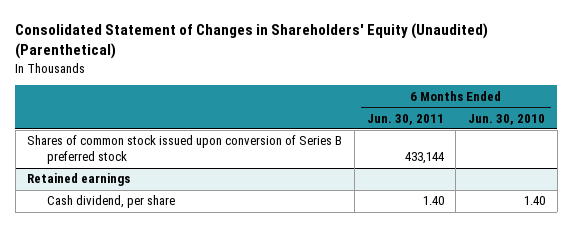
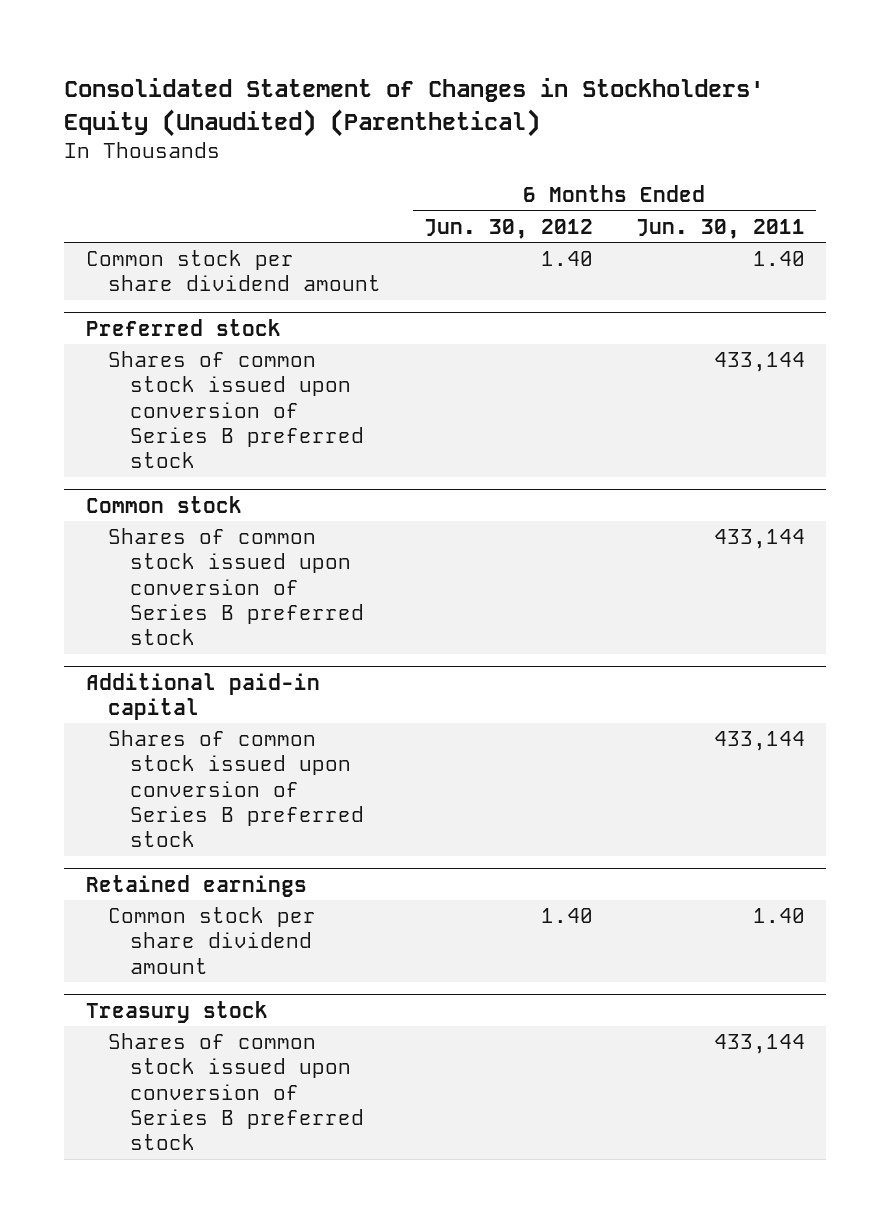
[15,23,489,60] Consolidated Statement of Changes in Shareholders' Equity (Unaudited) (Parenthetical) -> [64,77,765,137] Consolidated Statement of Changes in Stockholders' Equity (Unaudited) (Parenthetical)
[467,113,545,125] Jun. 30, 2010 -> none
none -> [423,218,593,239] Jun. 30, 2012
none -> [85,250,381,292] Common stock per share dividend amount
none -> [85,318,281,336] Preferred stock
none -> [85,495,242,513] Common stock
none -> [107,528,364,646] Shares of common stock issued upon conversion of Series B preferred stock
none -> [85,672,320,720] Additional paid-in capital
none -> [107,730,364,848] Shares of common stock issued upon conversion of Series B preferred stock
[46,195,175,209] Cash dividend, per share -> [107,907,316,974] Common stock per share dividend amount
none -> [85,1000,268,1023] Treasury stock
none -> [107,1033,364,1151] Shares of common stock issued upon conversion of Series B preferred stock

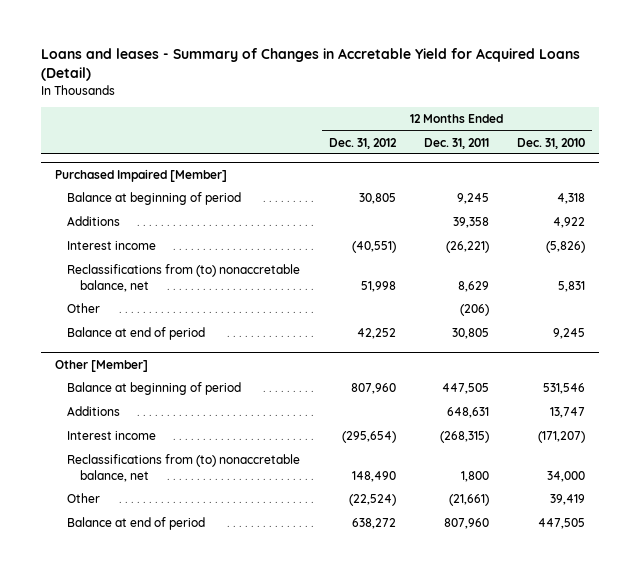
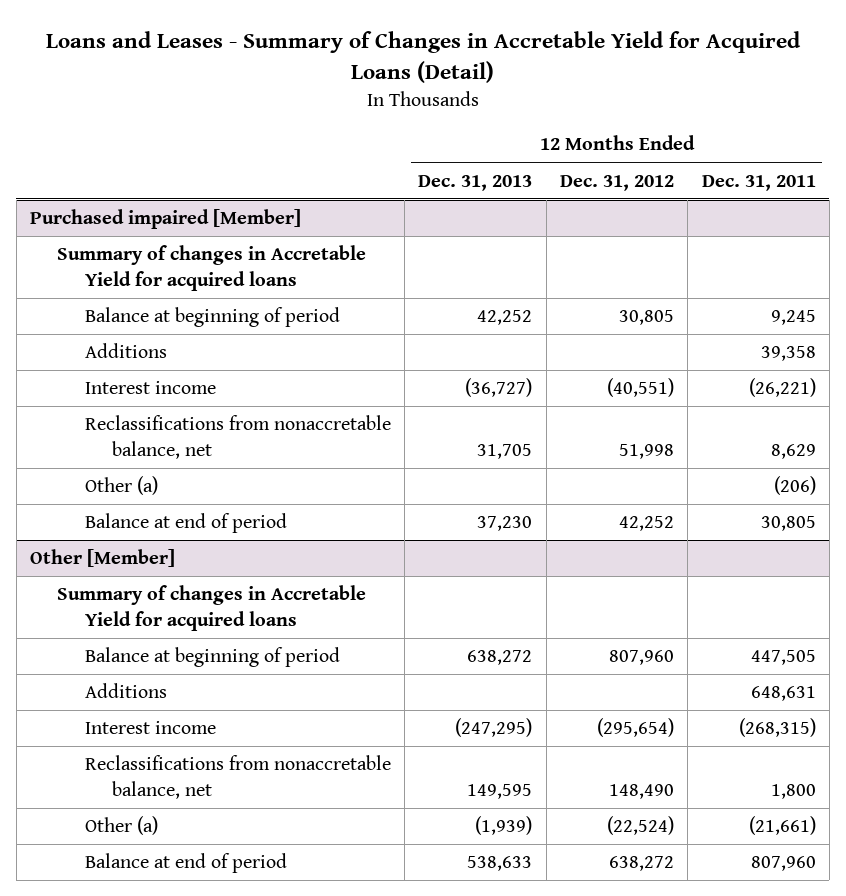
[40,48,580,82] Loans and leases - Summary of Changes in Accretable Yield for Acquired Loans (Detail) -> [45,30,801,83] Loans and Leases - Summary of Changes in Accretable Yield for Acquired Loans (Detail)
[516,137,585,149] Dec. 31, 2010 -> none
none -> [418,174,533,191] Dec. 31, 2013
[54,168,227,182] Purchased Impaired [Member] -> [30,209,302,230] Purchased impaired [Member]
none -> [57,245,367,291] Summary of changes in Accretable Yield for acquired loans
[67,264,301,292] Reclassifications from (to) nonaccretable balance, net -> [84,415,391,459] Reclassifications from nonaccretable balance, net
[67,303,101,314] Other -> [84,476,158,496] Other (a)
none -> [57,585,367,631] Summary of changes in Accretable Yield for acquired loans
[67,454,301,482] Reclassifications from (to) nonaccretable balance, net -> [84,755,391,799] Reclassifications from nonaccretable balance, net
[67,493,101,504] Other -> [84,816,158,836] Other (a)

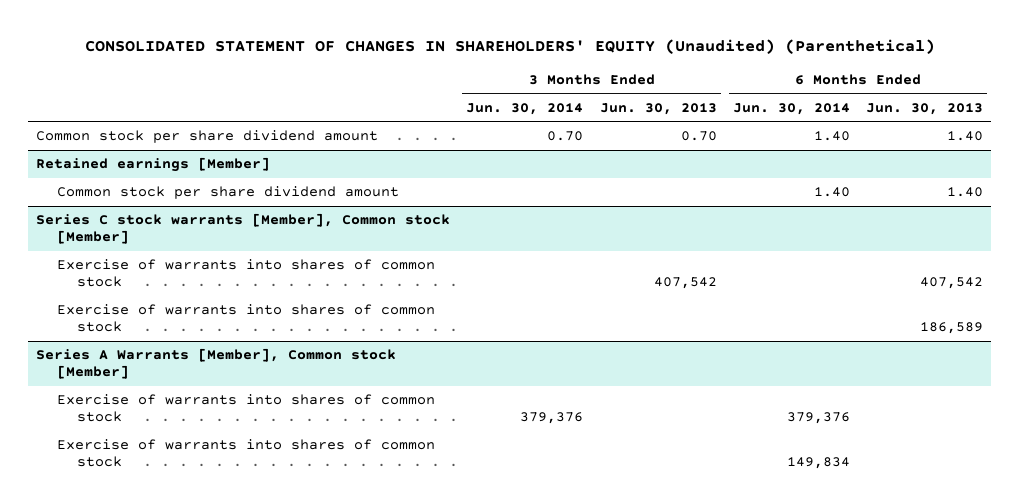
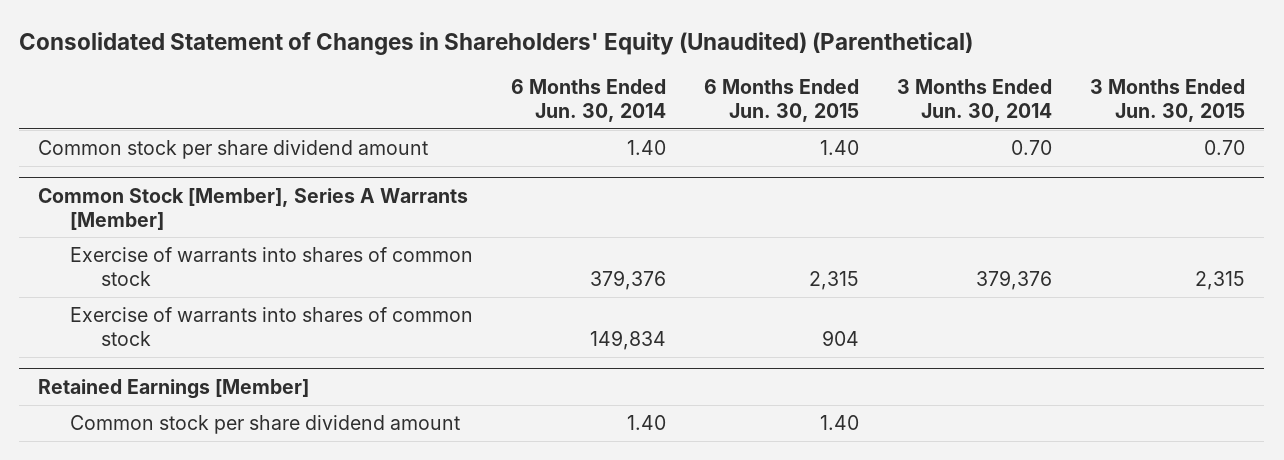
[84,39,935,55] CONSOLIDATED STATEMENT OF CHANGES IN SHAREHOLDERS' EQUITY (Unaudited) (Parenthetical) -> [19,31,974,55] Consolidated Statement of Changes in Shareholders' Equity (Unaudited) (Parenthetical)
[599,103,717,116] Jun. 30, 2013 -> none
[865,103,983,116] Jun. 30, 2013 -> none
none -> [703,79,859,123] 6 Months Ended Jun. 30, 2015
none -> [1090,79,1246,123] 3 Months Ended Jun. 30, 2015
[36,157,271,173] Retained earnings [Member] -> none
[56,186,399,200] Common stock per share dividend amount -> none
[36,213,451,245] Series C stock warrants [Member], Common stock [Member] -> none
[56,259,435,288] Exercise of warrants into shares of common stock -> none
[56,304,435,333] Exercise of warrants into shares of common stock -> none
[36,348,397,380] Series A Warrants [Member], Common stock [Member] -> [38,187,469,230] Common Stock [Member], Series A Warrants [Member]
none -> [38,378,310,399] Retained Earnings [Member]
none -> [69,415,460,435] Common stock per share dividend amount

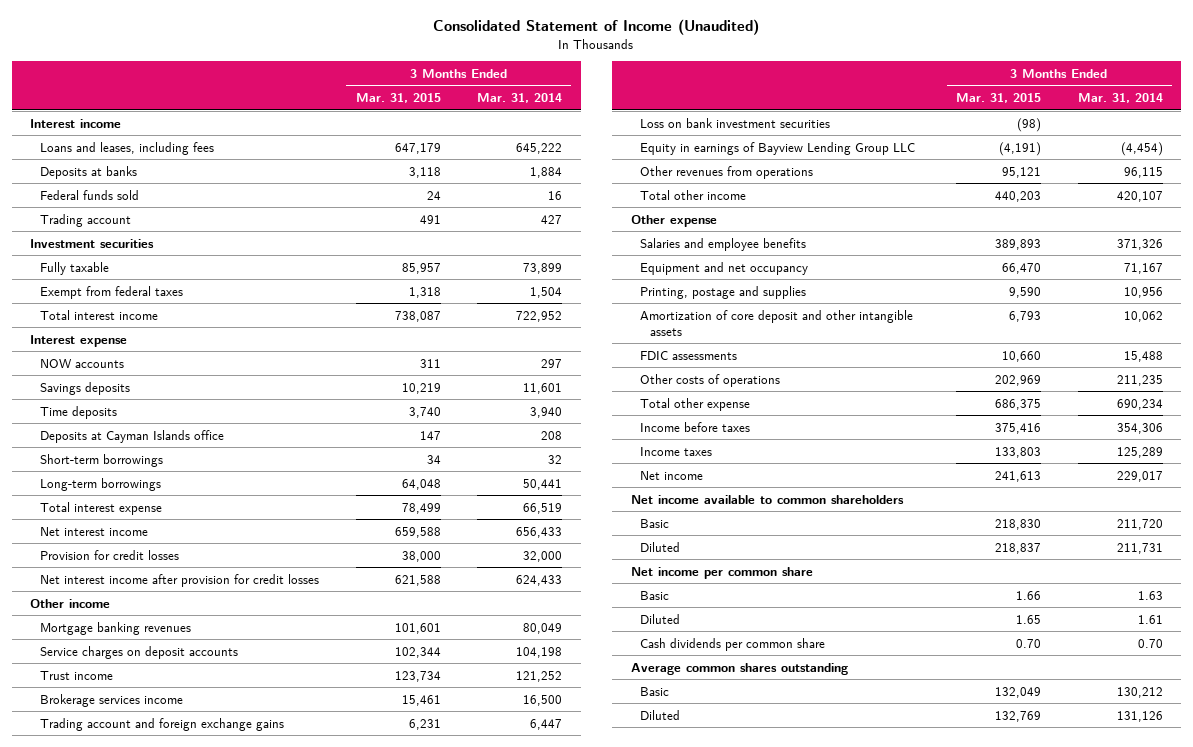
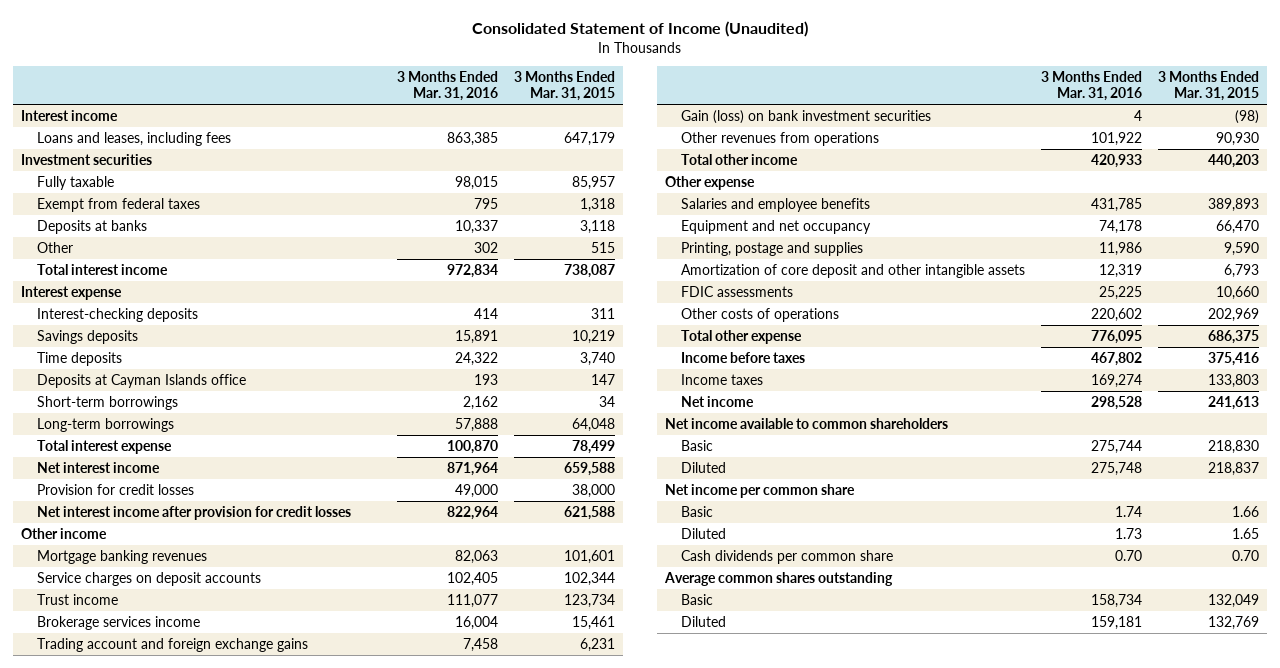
[477,93,563,104] Mar. 31, 2014 -> none
none -> [397,70,499,102] 3 Months Ended Mar. 31, 2016
[40,189,140,200] Federal funds sold -> none
[40,213,132,227] Trading account -> none
[40,165,138,179] Deposits at banks -> [36,219,147,234] Deposits at banks
none -> [36,241,73,253] Other
[40,358,125,368] NOW accounts -> [36,307,198,322] Interest-checking deposits
[640,141,916,155] Equity in earnings of Bayview Lending Group LLC -> none
[640,117,831,128] Loss on bank investment securities -> [680,109,931,124] Gain (loss) on bank investment securities
[1002,166,1042,178] 95,121 -> [1215,131,1259,146] 90,930

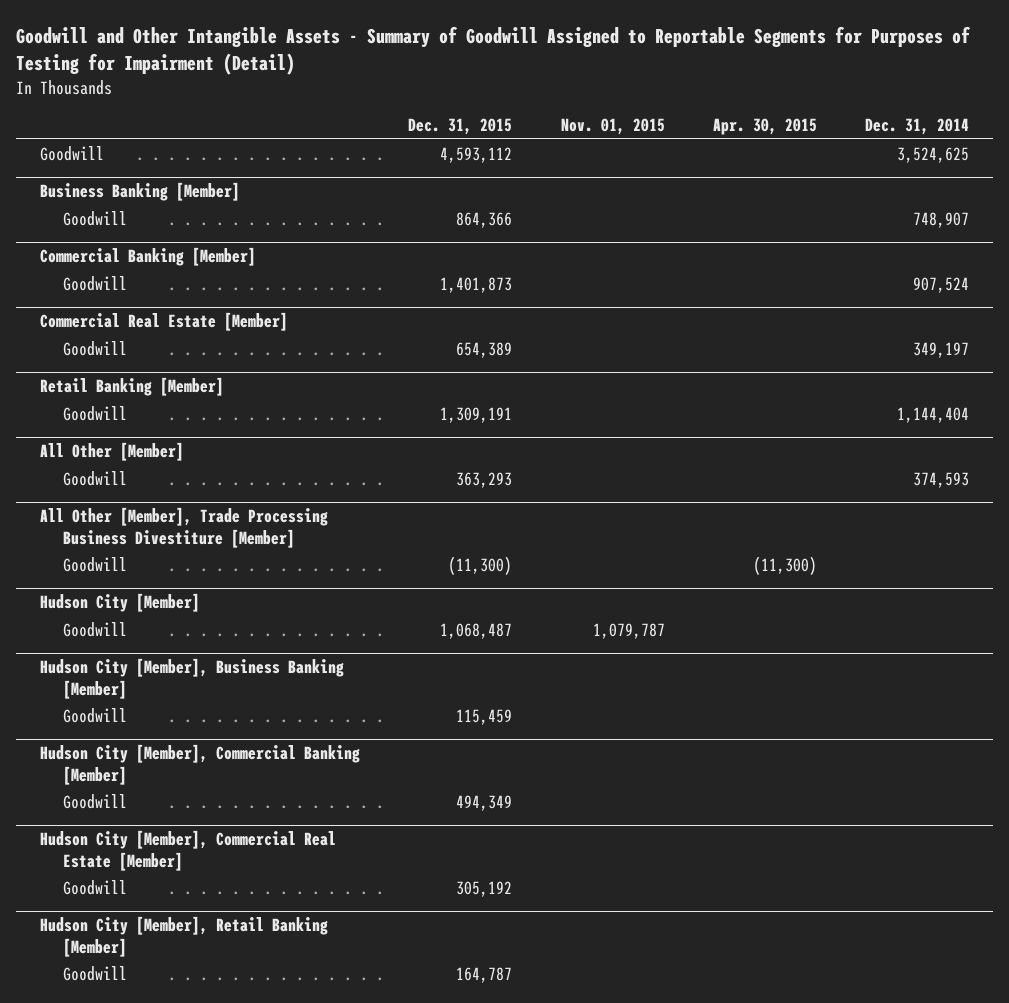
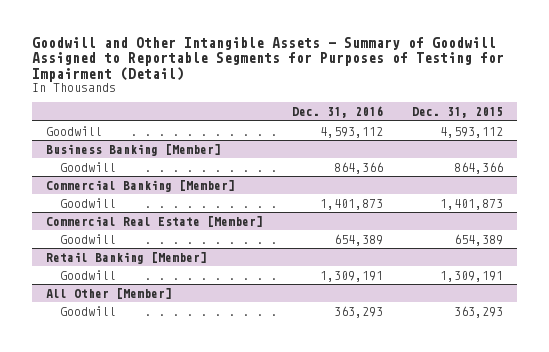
[560,118,665,136] Nov. 01, 2015 -> none
[712,118,817,136] Apr. 30, 2015 -> none
[864,118,969,136] Dec. 31, 2014 -> none
none -> [292,106,384,119] Dec. 31, 2016
[40,507,329,548] All Other [Member], Trade Processing Business Divestiture [Member] -> none
[63,556,128,572] Goodwill -> none
[40,593,201,613] Hudson City [Member] -> none
[63,621,128,637] Goodwill -> none
[40,658,345,699] Hudson City [Member], Business Banking [Member] -> none
[63,707,128,723] Goodwill -> none
[40,744,361,785] Hudson City [Member], Commercial Banking [Member] -> none
[63,793,128,809] Goodwill -> none
[40,830,337,871] Hudson City [Member], Commercial Real Estate [Member] -> none
[63,879,128,895] Goodwill -> none
[40,916,329,957] Hudson City [Member], Retail Banking [Member] -> none
[63,965,128,981] Goodwill -> none

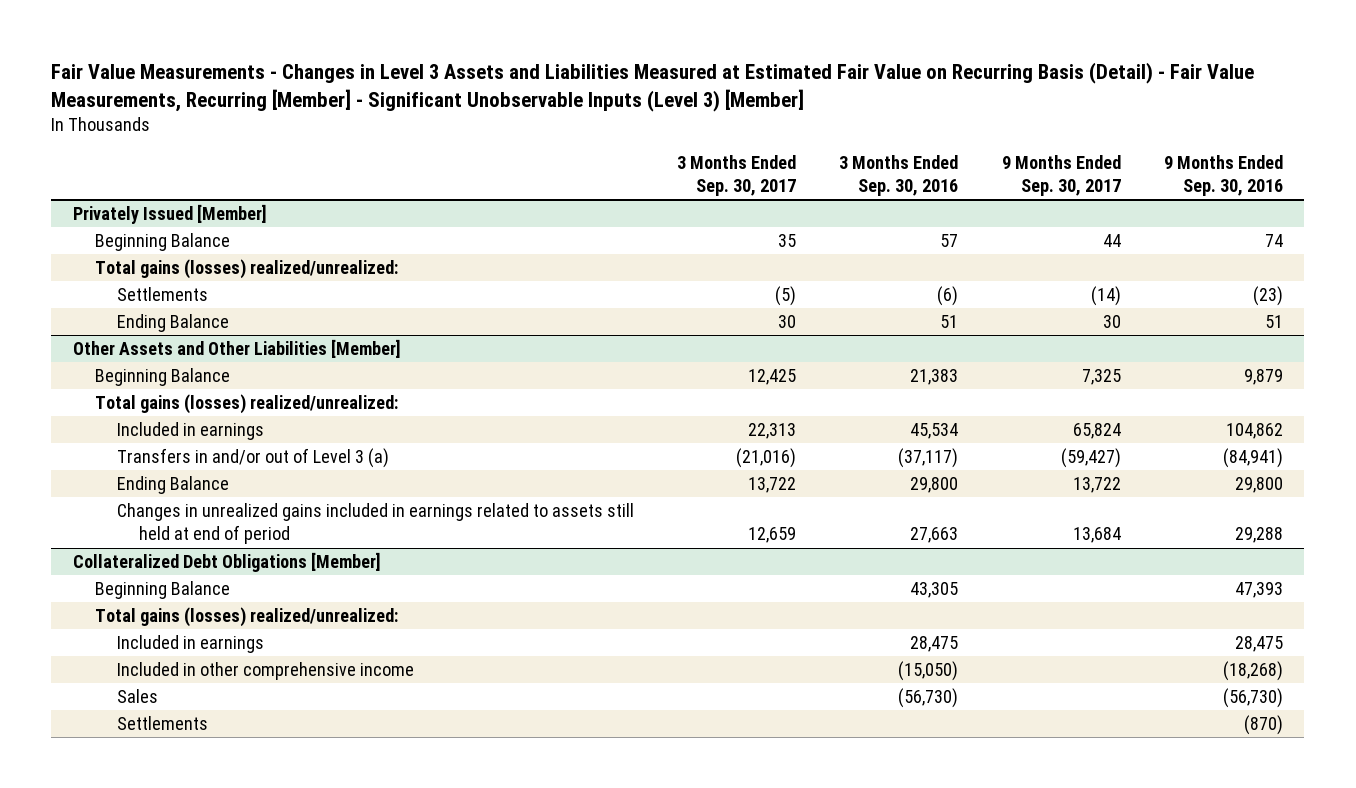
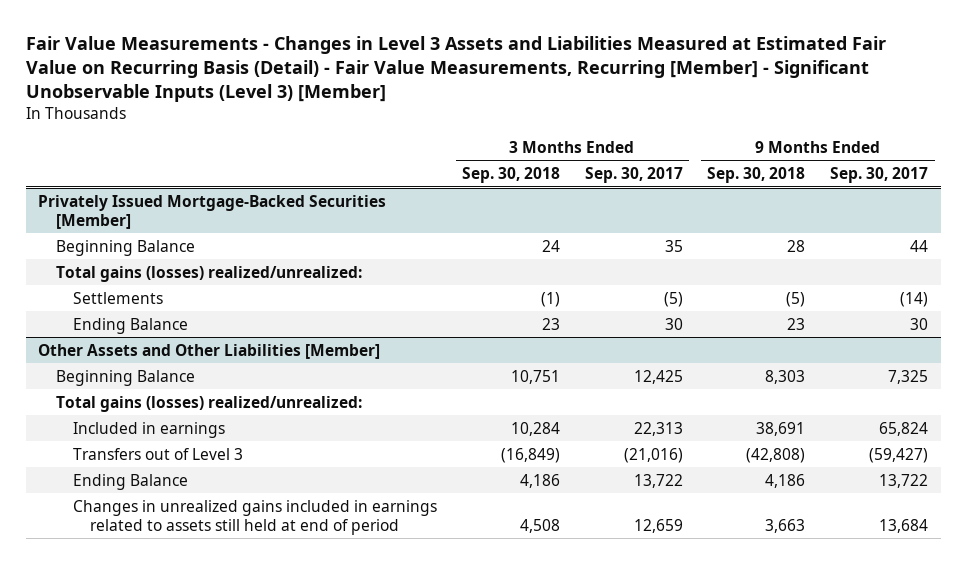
[839,154,959,197] 3 Months Ended Sep. 30, 2016 -> none
[1163,154,1283,197] 9 Months Ended Sep. 30, 2016 -> none
none -> [461,167,560,184] Sep. 30, 2018
none -> [707,167,806,184] Sep. 30, 2018
[72,204,267,225] Privately Issued [Member] -> [38,194,387,230] Privately Issued Mortgage-Backed Securities [Member]
[117,448,390,469] Transfers in and/or out of Level 3 (a) -> [72,447,243,460] Transfers out of Level 3
[72,552,381,573] Collateralized Debt Obligations [Member] -> none
[94,581,230,600] Beginning Balance -> none
[94,607,398,628] Total gains (losses) realized/unrealized: -> none
[117,635,265,654] Included in earnings -> none
[117,662,415,681] Included in other comprehensive income -> none
[117,689,159,704] Sales -> none
[117,716,209,731] Settlements -> none

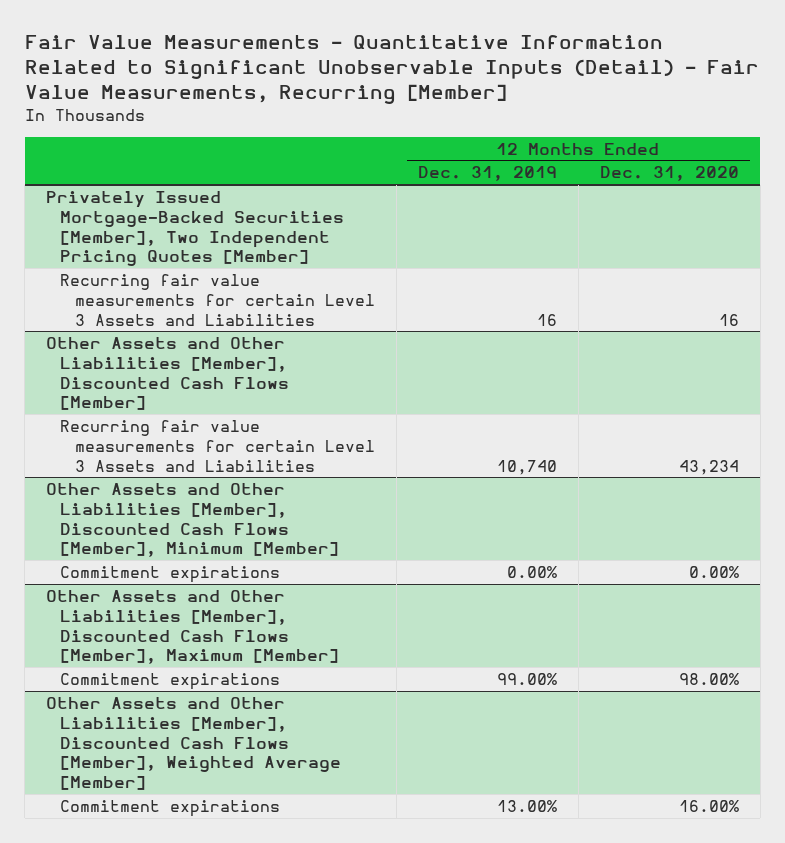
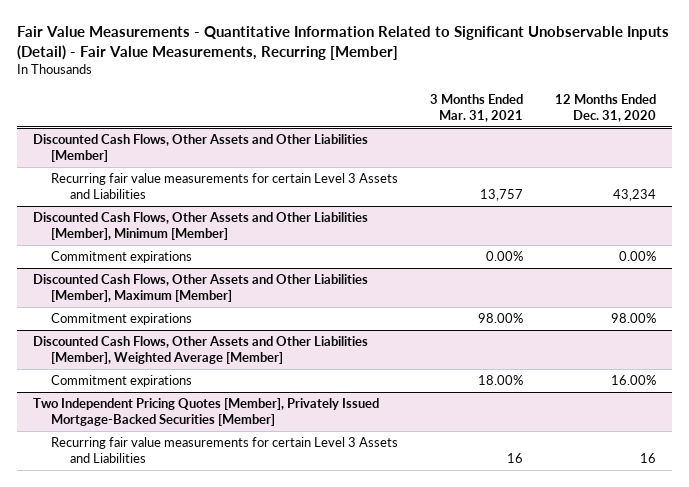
[417,166,557,182] Dec. 31, 2019 -> none
none -> [430,93,524,122] 3 Months Ended Mar. 31, 2021
[46,190,345,267] Privately Issued Mortgage-Backed Securities [Member], Two Independent Pricing Quotes [Member] -> none
[60,273,375,326] Recurring fair value measurements for certain Level 3 Assets and Liabilities -> none
[46,336,290,411] Other Assets and Other Liabilities [Member], Discounted Cash Flows [Member] -> [32,134,368,163] Discounted Cash Flows, Other Assets and Other Liabilities [Member]
[46,482,340,558] Other Assets and Other Liabilities [Member], Discounted Cash Flows [Member], Minimum [Member] -> [32,212,368,241] Discounted Cash Flows, Other Assets and Other Liabilities [Member], Minimum [Member]
[46,589,340,665] Other Assets and Other Liabilities [Member], Discounted Cash Flows [Member], Maximum [Member] -> [32,274,368,303] Discounted Cash Flows, Other Assets and Other Liabilities [Member], Maximum [Member]
[46,696,342,791] Other Assets and Other Liabilities [Member], Discounted Cash Flows [Member], Weighted Average [Member] -> [32,336,368,365] Discounted Cash Flows, Other Assets and Other Liabilities [Member], Weighted Average [Member]
none -> [32,398,379,427] Two Independent Pricing Quotes [Member], Privately Issued Mortgage-Backed Securities [Member]
none -> [51,437,399,464] Recurring fair value measurements for certain Level 3 Assets and Liabilities

